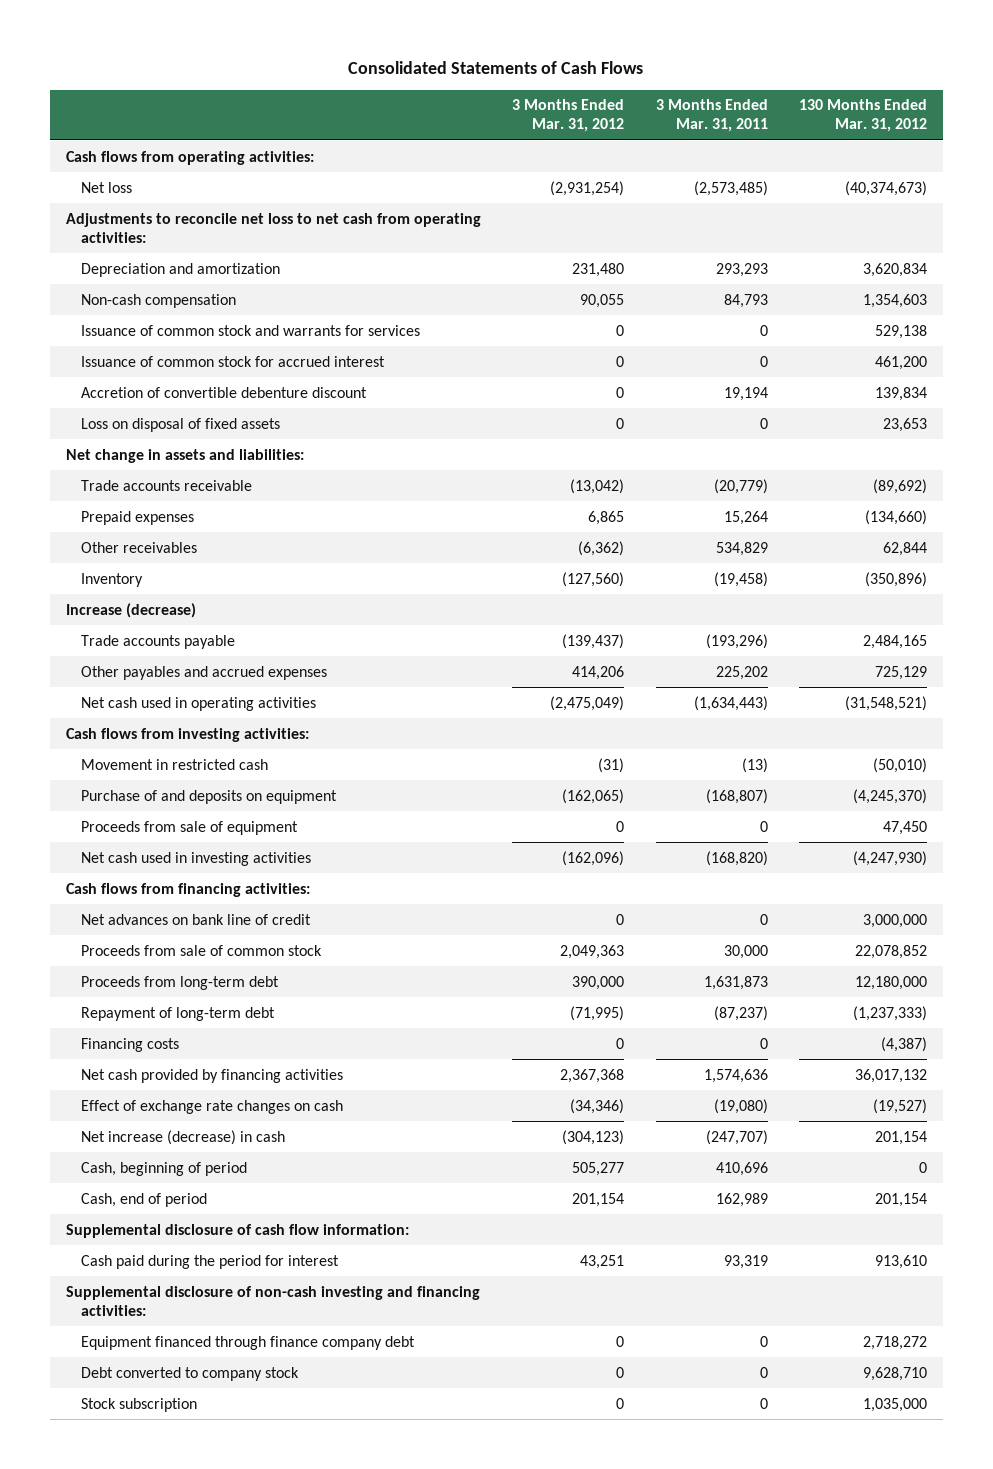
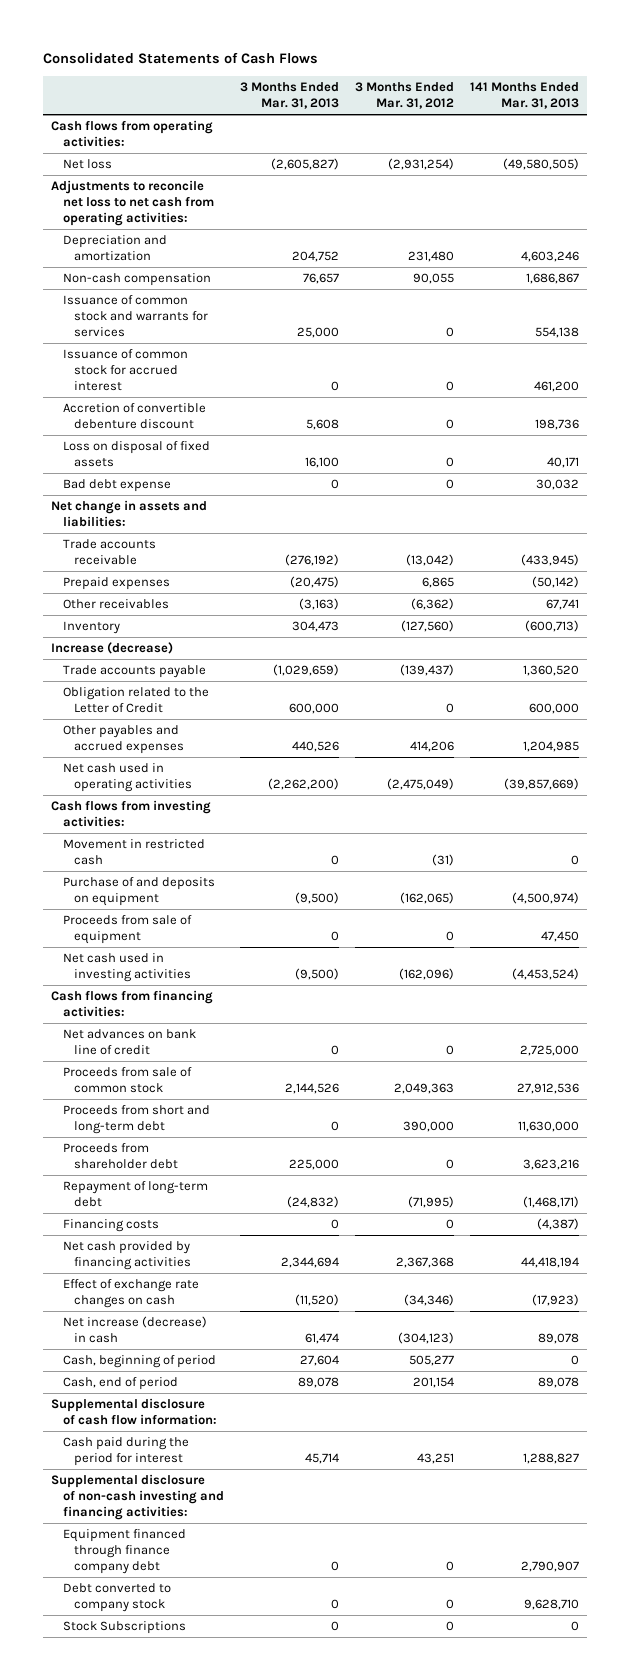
[655,99,768,133] 3 Months Ended Mar. 31, 2011 -> none
[798,99,927,133] 130 Months Ended Mar. 31, 2012 -> none
none -> [239,82,339,110] 3 Months Ended Mar. 31, 2013
none -> [469,82,579,110] 141 Months Ended Mar. 31, 2013
none -> [62,479,171,493] Bad debt expense
none -> [62,687,209,713] Obligation related to the Letter of Credit
[81,975,280,990] Proceeds from long-term debt -> [62,1105,210,1134] Proceeds from short and long-term debt
none -> [62,1143,179,1169] Proceeds from shareholder debt
[81,1397,198,1412] Stock subscription -> [62,1621,186,1635] Stock Subscriptions

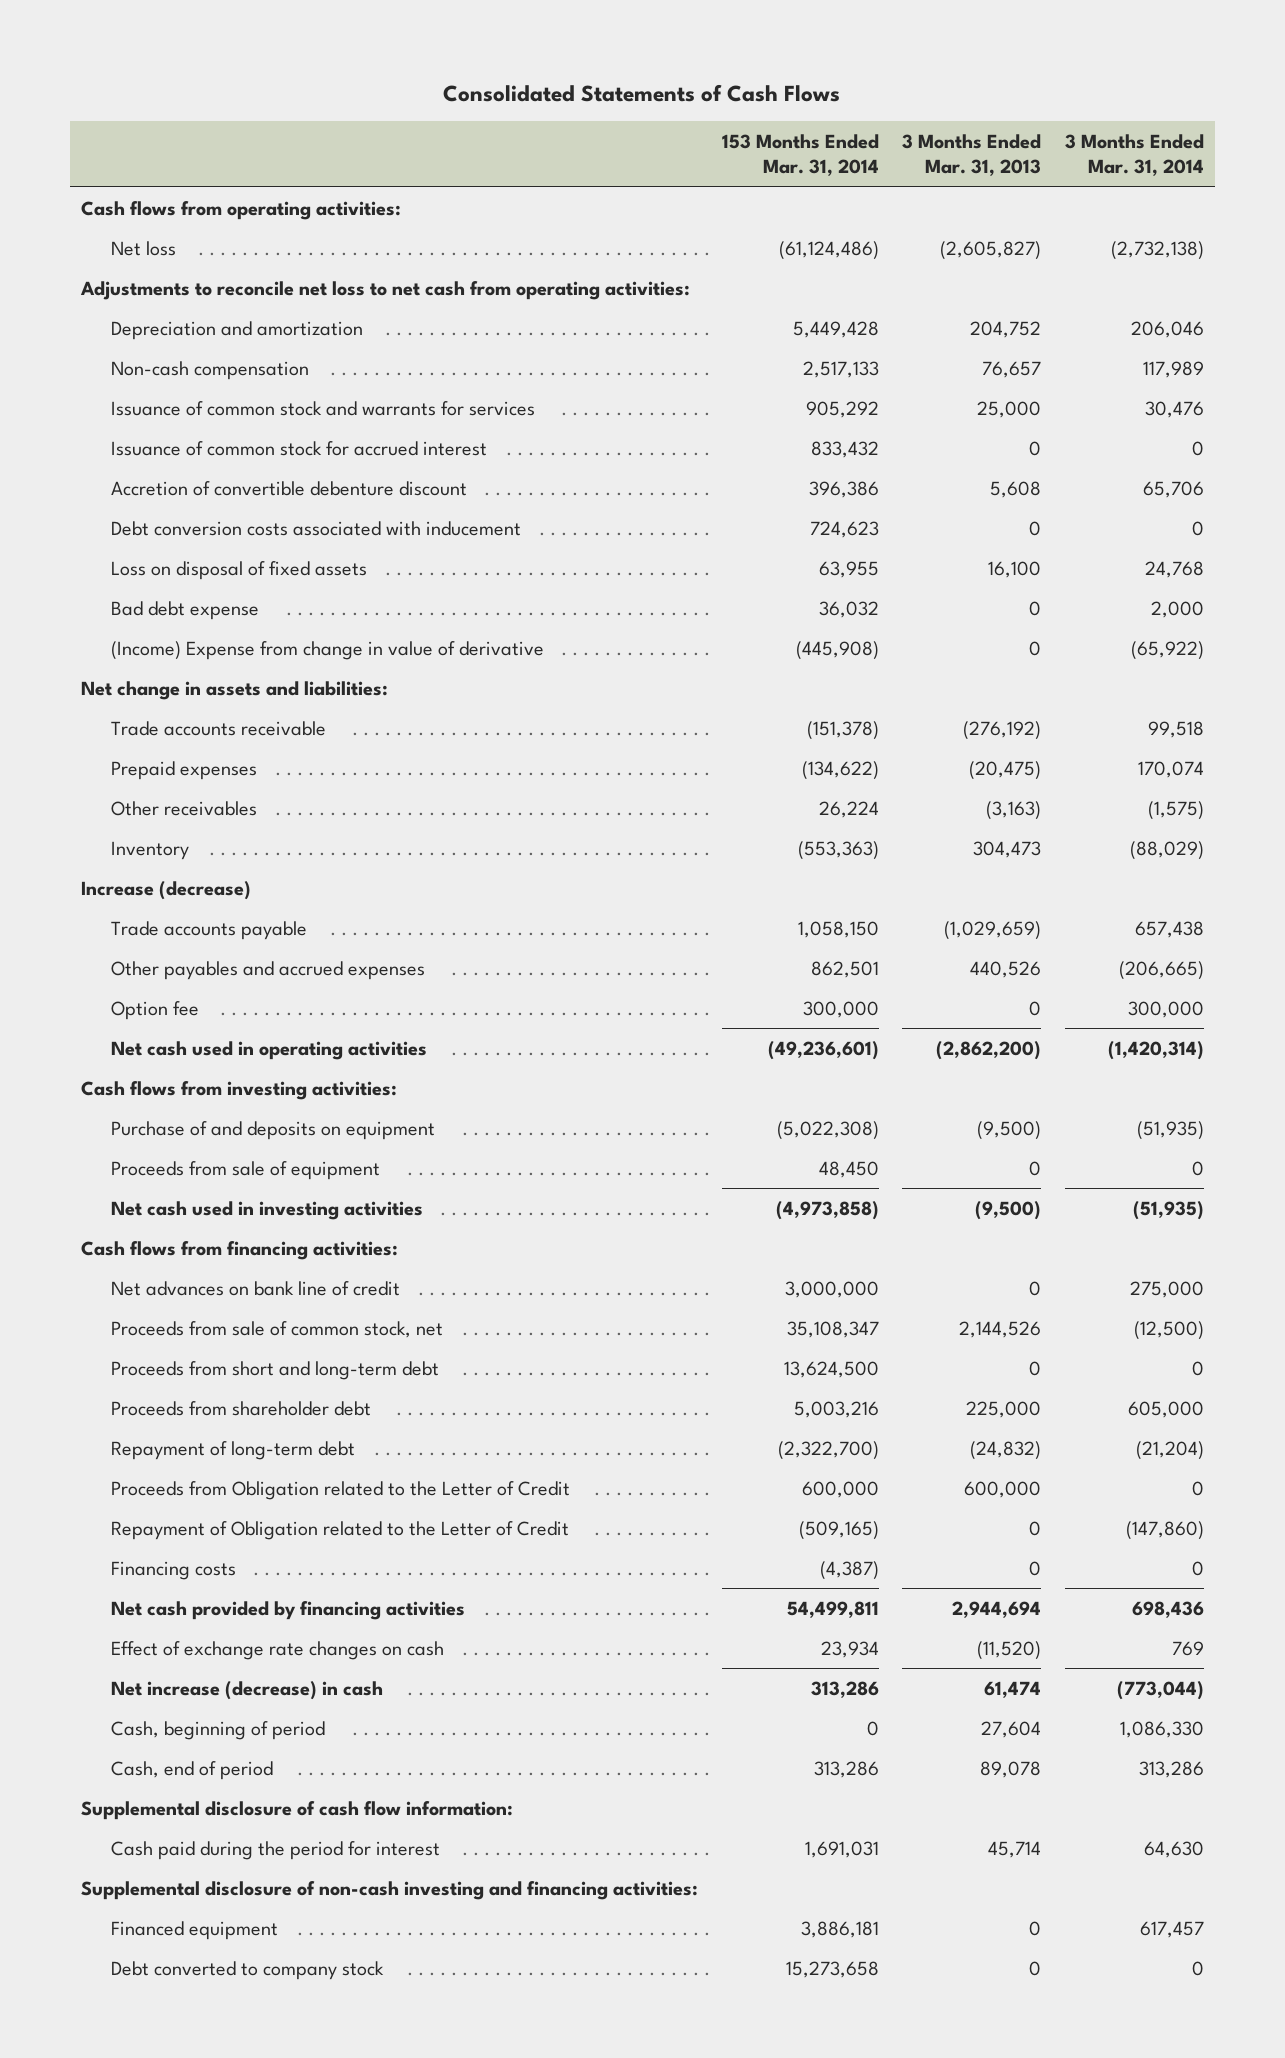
[354,82,454,110] 3 Months Ended Mar. 31, 2012 -> none
[469,82,579,110] 141 Months Ended Mar. 31, 2013 -> none
none -> [721,133,879,177] 153 Months Ended Mar. 31, 2014
none -> [1064,133,1204,177] 3 Months Ended Mar. 31, 2014
none -> [110,520,521,536] Debt conversion costs associated with inducement
none -> [110,640,544,660] (Income) Expense from change in value of derivative
[62,687,209,713] Obligation related to the Letter of Credit -> none
none -> [110,1000,199,1020] Option fee
[267,777,339,790] (2,262,200) -> [936,1040,1042,1060] (2,862,200)
[62,839,205,865] Movement in restricted cash -> none
[62,1067,192,1093] Proceeds from sale of common stock -> [110,1320,443,1338] Proceeds from sale of common stock, net
none -> [110,1480,570,1500] Proceeds from Obligation related to the Letter of Credit
none -> [110,1520,569,1540] Repayment of Obligation related to the Letter of Credit
[280,1256,339,1268] 2,344,694 -> [952,1600,1042,1618] 2,944,694
[62,1529,186,1574] Equipment financed through finance company debt -> [110,1920,278,1940] Financed equipment
[62,1621,186,1635] Stock Subscriptions -> none

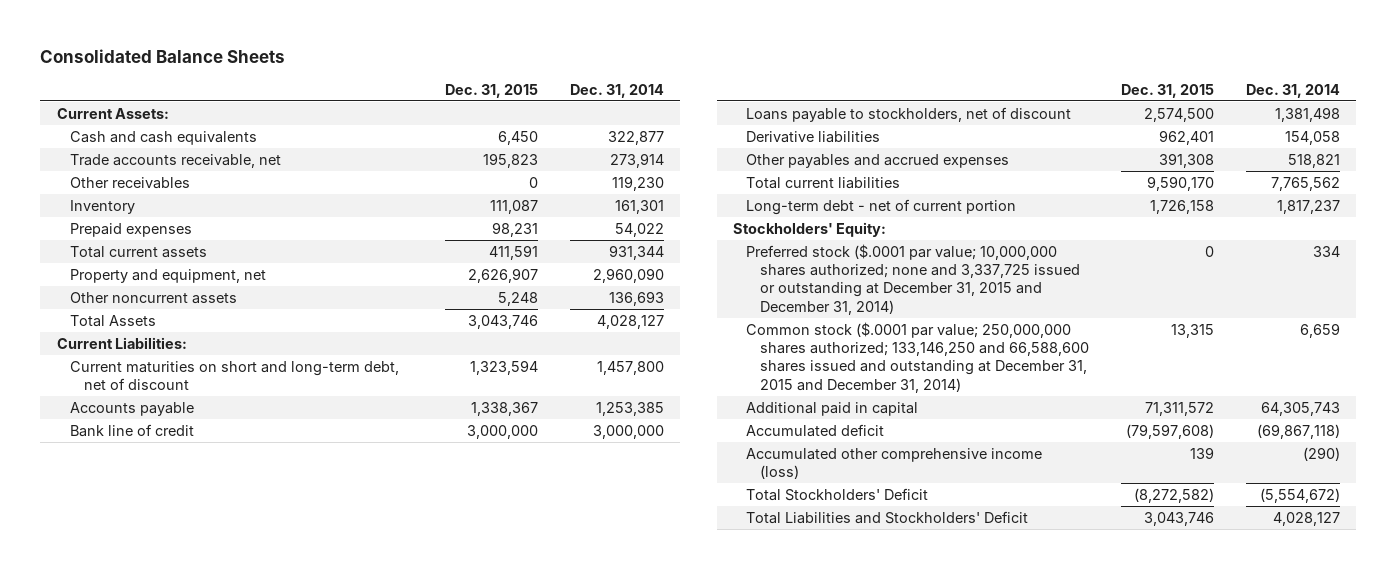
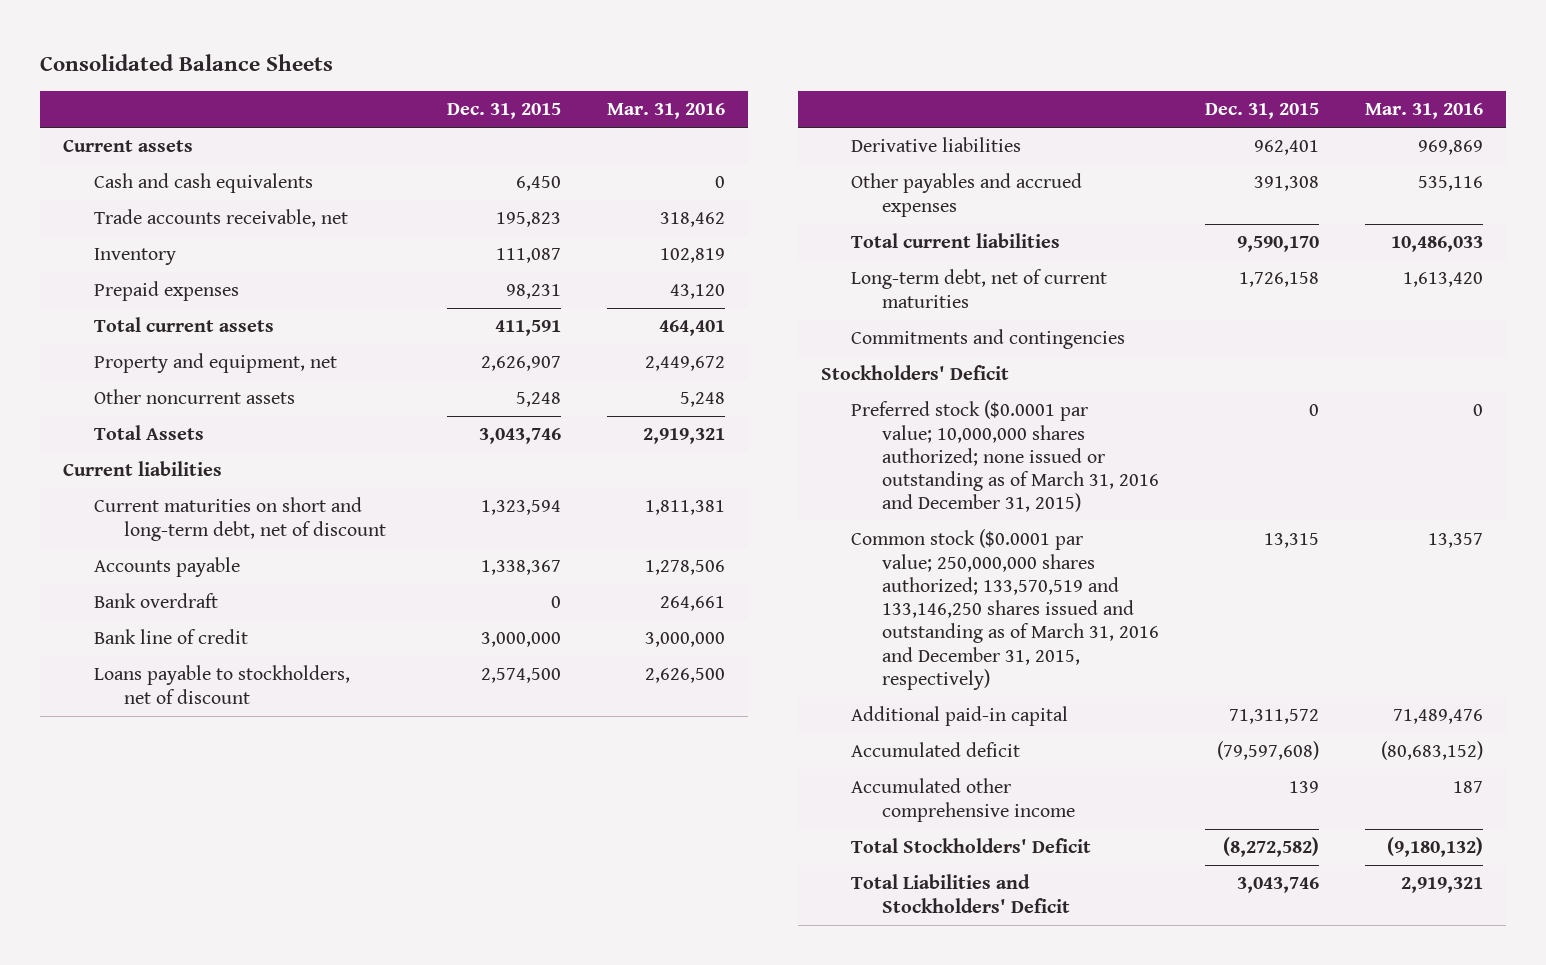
[569,83,664,98] Dec. 31, 2014 -> none
none -> [607,103,726,120] Mar. 31, 2016
[56,107,169,119] Current Assets: -> [63,139,194,153] Current assets
[70,176,191,189] Other receivables -> none
[56,336,187,349] Current Liabilities: -> [63,461,223,477] Current liabilities
none -> [93,593,218,609] Bank overdraft
[746,198,1017,215] Long-term debt - net of current portion -> [851,269,1108,308] Long-term debt, net of current maturities
none -> [851,329,1126,350] Commitments and contingencies
[732,221,886,237] Stockholders' Equity: -> [821,365,1010,381] Stockholders' Deficit
[746,243,1080,315] Preferred stock ($.0001 par value; 10,000,000 shares authorized; none and 3,337,725 issued or outstanding at December 31, 2015 and December 31, 2014) -> [851,400,1159,513] Preferred stock ($0.0001 par value; 10,000,000 shares authorized; none issued or outstanding as of March 31, 2016 and December 31, 2015)
[746,321,1089,393] Common stock ($.0001 par value; 250,000,000 shares authorized; 133,146,250 and 66,588,600 shares issued and outstanding at December 31, 2015 and December 31, 2014) -> [851,529,1159,690] Common stock ($0.0001 par value; 250,000,000 shares authorized; 133,570,519 and 133,146,250 shares issued and outstanding as of March 31, 2016 and December 31, 2015, respectively)
[746,401,919,416] Additional paid in capital -> [851,706,1069,727] Additional paid-in capital
[746,447,1043,480] Accumulated other comprehensive income (loss) -> [851,778,1075,822] Accumulated other comprehensive income

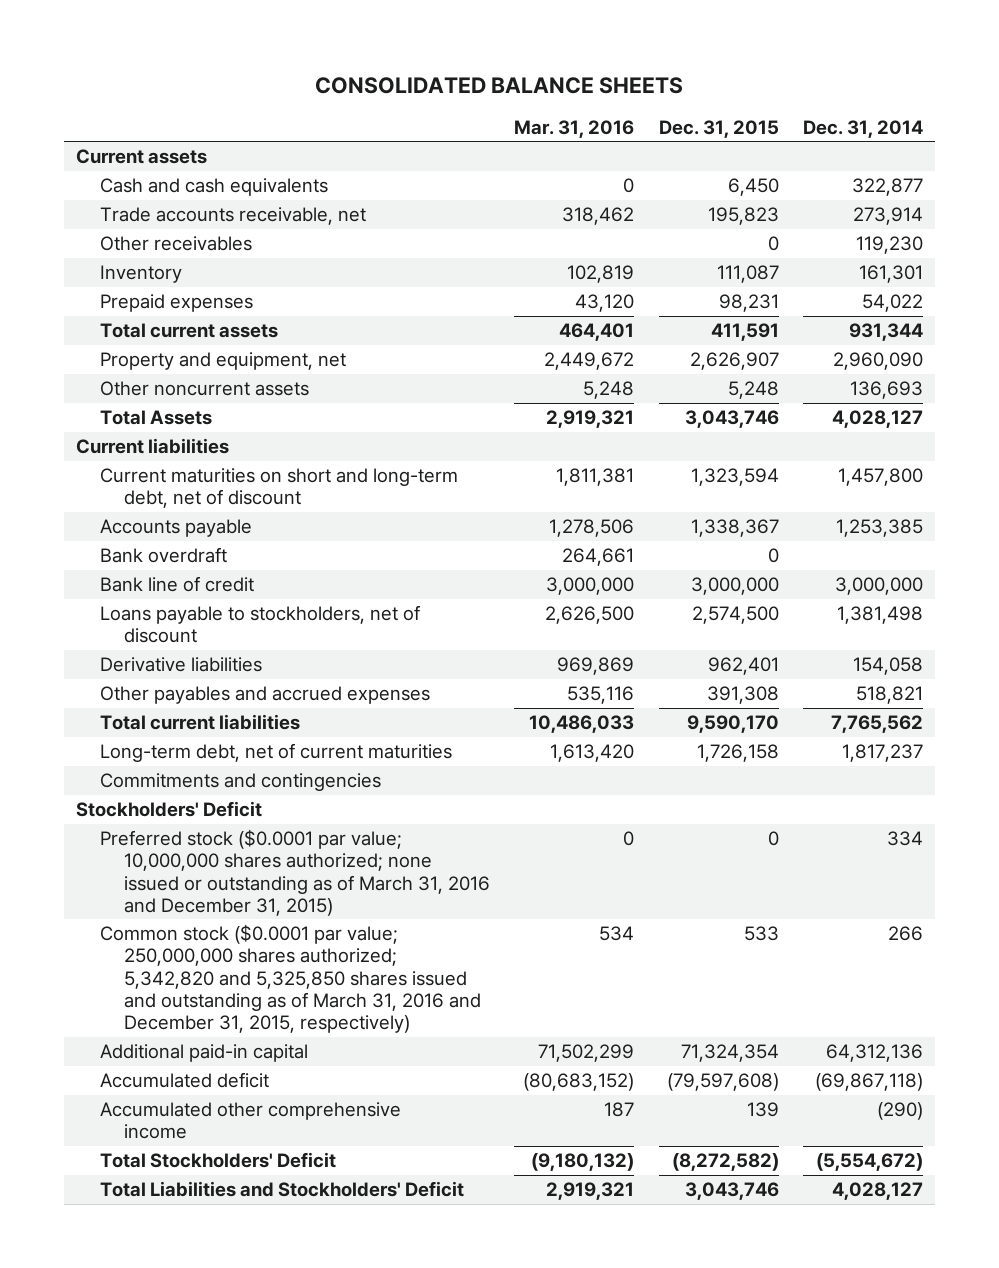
[40,54,334,72] Consolidated Balance Sheets -> [315,77,684,95] CONSOLIDATED BALANCE SHEETS
none -> [803,119,924,138] Dec. 31, 2014
none -> [99,236,252,252] Other receivables
[851,529,1159,690] Common stock ($0.0001 par value; 250,000,000 shares authorized; 133,570,519 and 133,146,250 shares issued and outstanding as of March 31, 2016 and December 31, 2015, respectively) -> [99,924,481,1034] Common stock ($0.0001 par value; 250,000,000 shares authorized; 5,342,820 and 5,325,850 shares issued and outstanding as of March 31, 2016 and December 31, 2015, respectively)
[1263,533,1319,549] 13,315 -> [743,926,779,942] 533
[1428,533,1484,549] 13,357 -> [599,926,635,942] 534
[1228,709,1319,725] 71,311,572 -> [680,1044,779,1063] 71,324,354
[1393,709,1484,725] 71,489,476 -> [538,1044,635,1063] 71,502,299

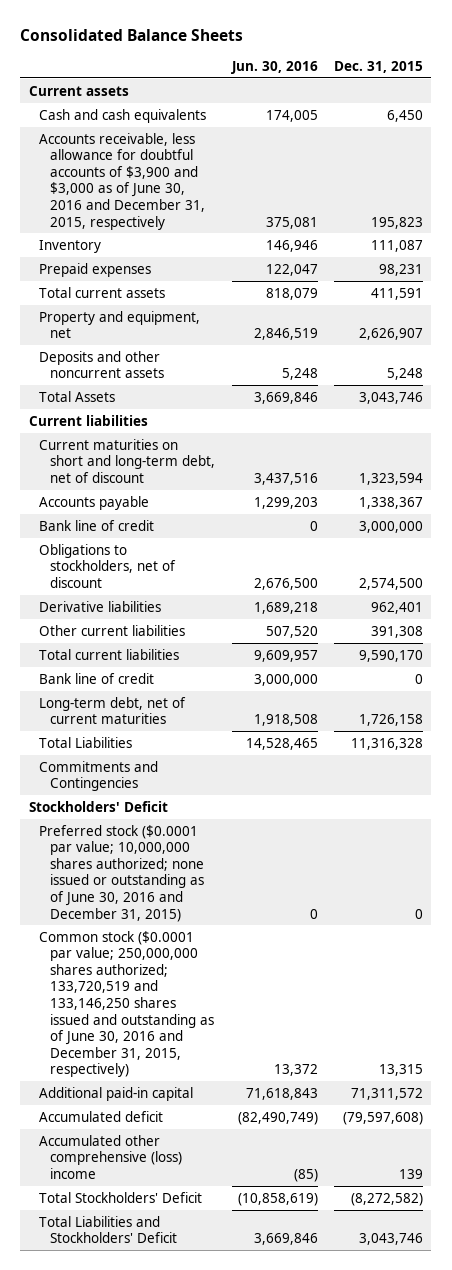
[315,77,684,95] CONSOLIDATED BALANCE SHEETS -> [20,29,244,42] Consolidated Balance Sheets
[514,119,635,138] Mar. 31, 2016 -> none
[803,119,924,138] Dec. 31, 2014 -> none
none -> [230,60,318,74] Jun. 30, 2016
[99,236,252,252] Other receivables -> none
[99,207,366,226] Trade accounts receivable, net -> [39,132,206,230] Accounts receivable, less allowance for doubtful accounts of $3,900 and $3,000 as of June 30, 2016 and December 31, 2015, respectively
[99,381,309,397] Other noncurrent assets -> [39,350,165,379] Deposits and other noncurrent assets
[99,547,227,564] Bank overdraft -> none
[99,605,420,644] Loans payable to stockholders, net of discount -> [39,543,177,588] Obligations to stockholders, net of discount
[99,686,430,705] Other payables and accrued expenses -> [39,624,186,636] Other current liabilities
none -> [39,672,155,684] Bank line of credit
none -> [39,736,133,748] Total Liabilities
[99,773,381,792] Commitments and contingencies -> [39,760,159,792] Commitments and Contingencies
[99,829,490,916] Preferred stock ($0.0001 par value; 10,000,000 shares authorized; none issued or outstanding as of March 31, 2016 and December 31, 2015) -> [39,824,205,922] Preferred stock ($0.0001 par value; 10,000,000 shares authorized; none issued or outstanding as of June 30, 2016 and December 31, 2015)
[99,924,481,1034] Common stock ($0.0001 par value; 250,000,000 shares authorized; 5,342,820 and 5,325,850 shares issued and outstanding as of March 31, 2016 and December 31, 2015, respectively) -> [39,930,215,1078] Common stock ($0.0001 par value; 250,000,000 shares authorized; 133,720,519 and 133,146,250 shares issued and outstanding as of June 30, 2016 and December 31, 2015, respectively)
[743,926,779,942] 533 -> [379,1064,424,1077] 13,315
[680,1044,779,1063] 71,324,354 -> [351,1087,424,1100] 71,311,572
[99,1102,401,1140] Accumulated other comprehensive income -> [39,1134,183,1179] Accumulated other comprehensive (loss) income

